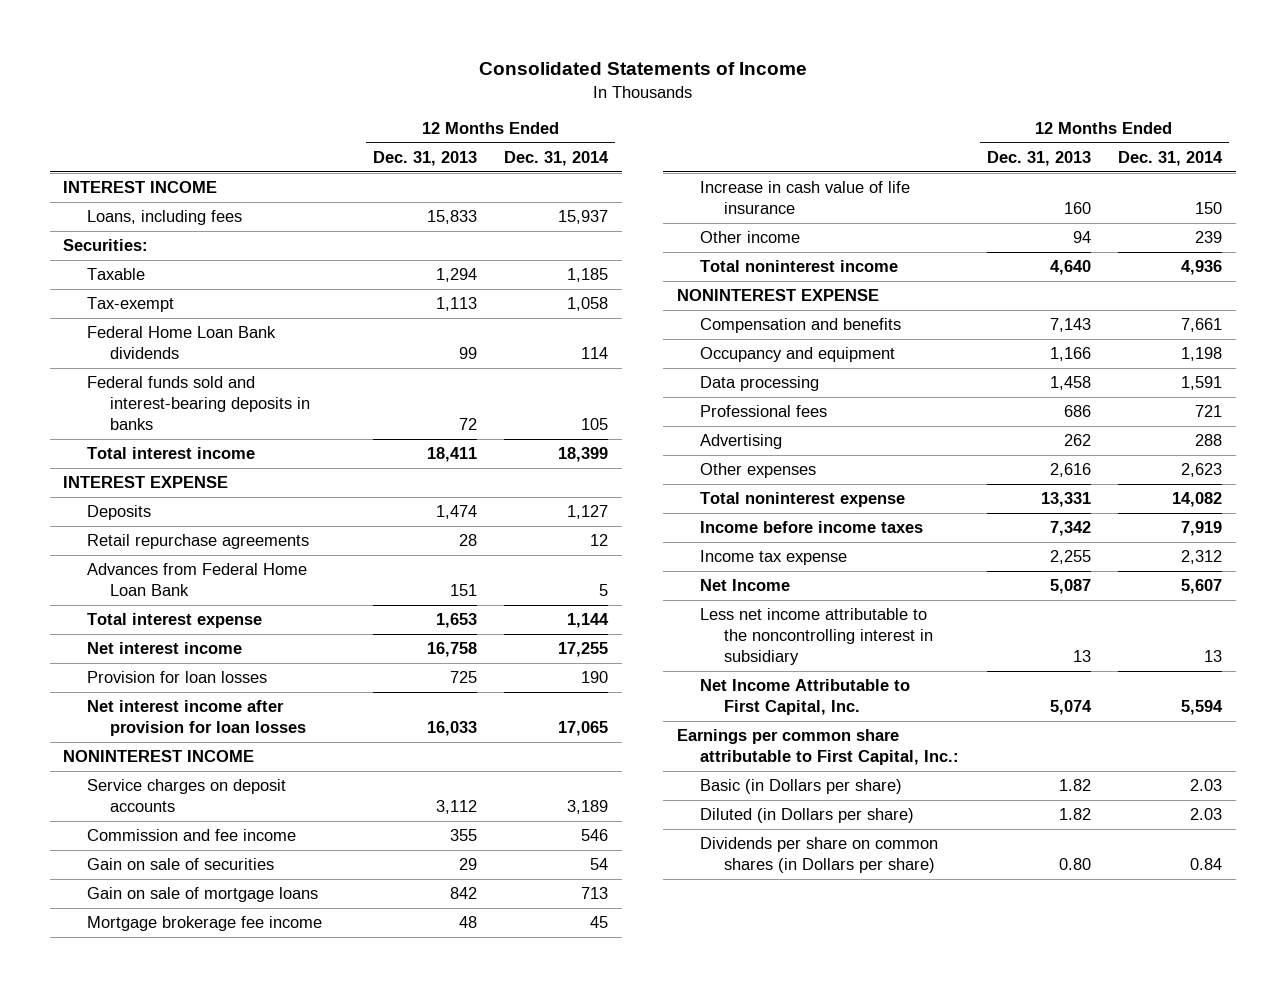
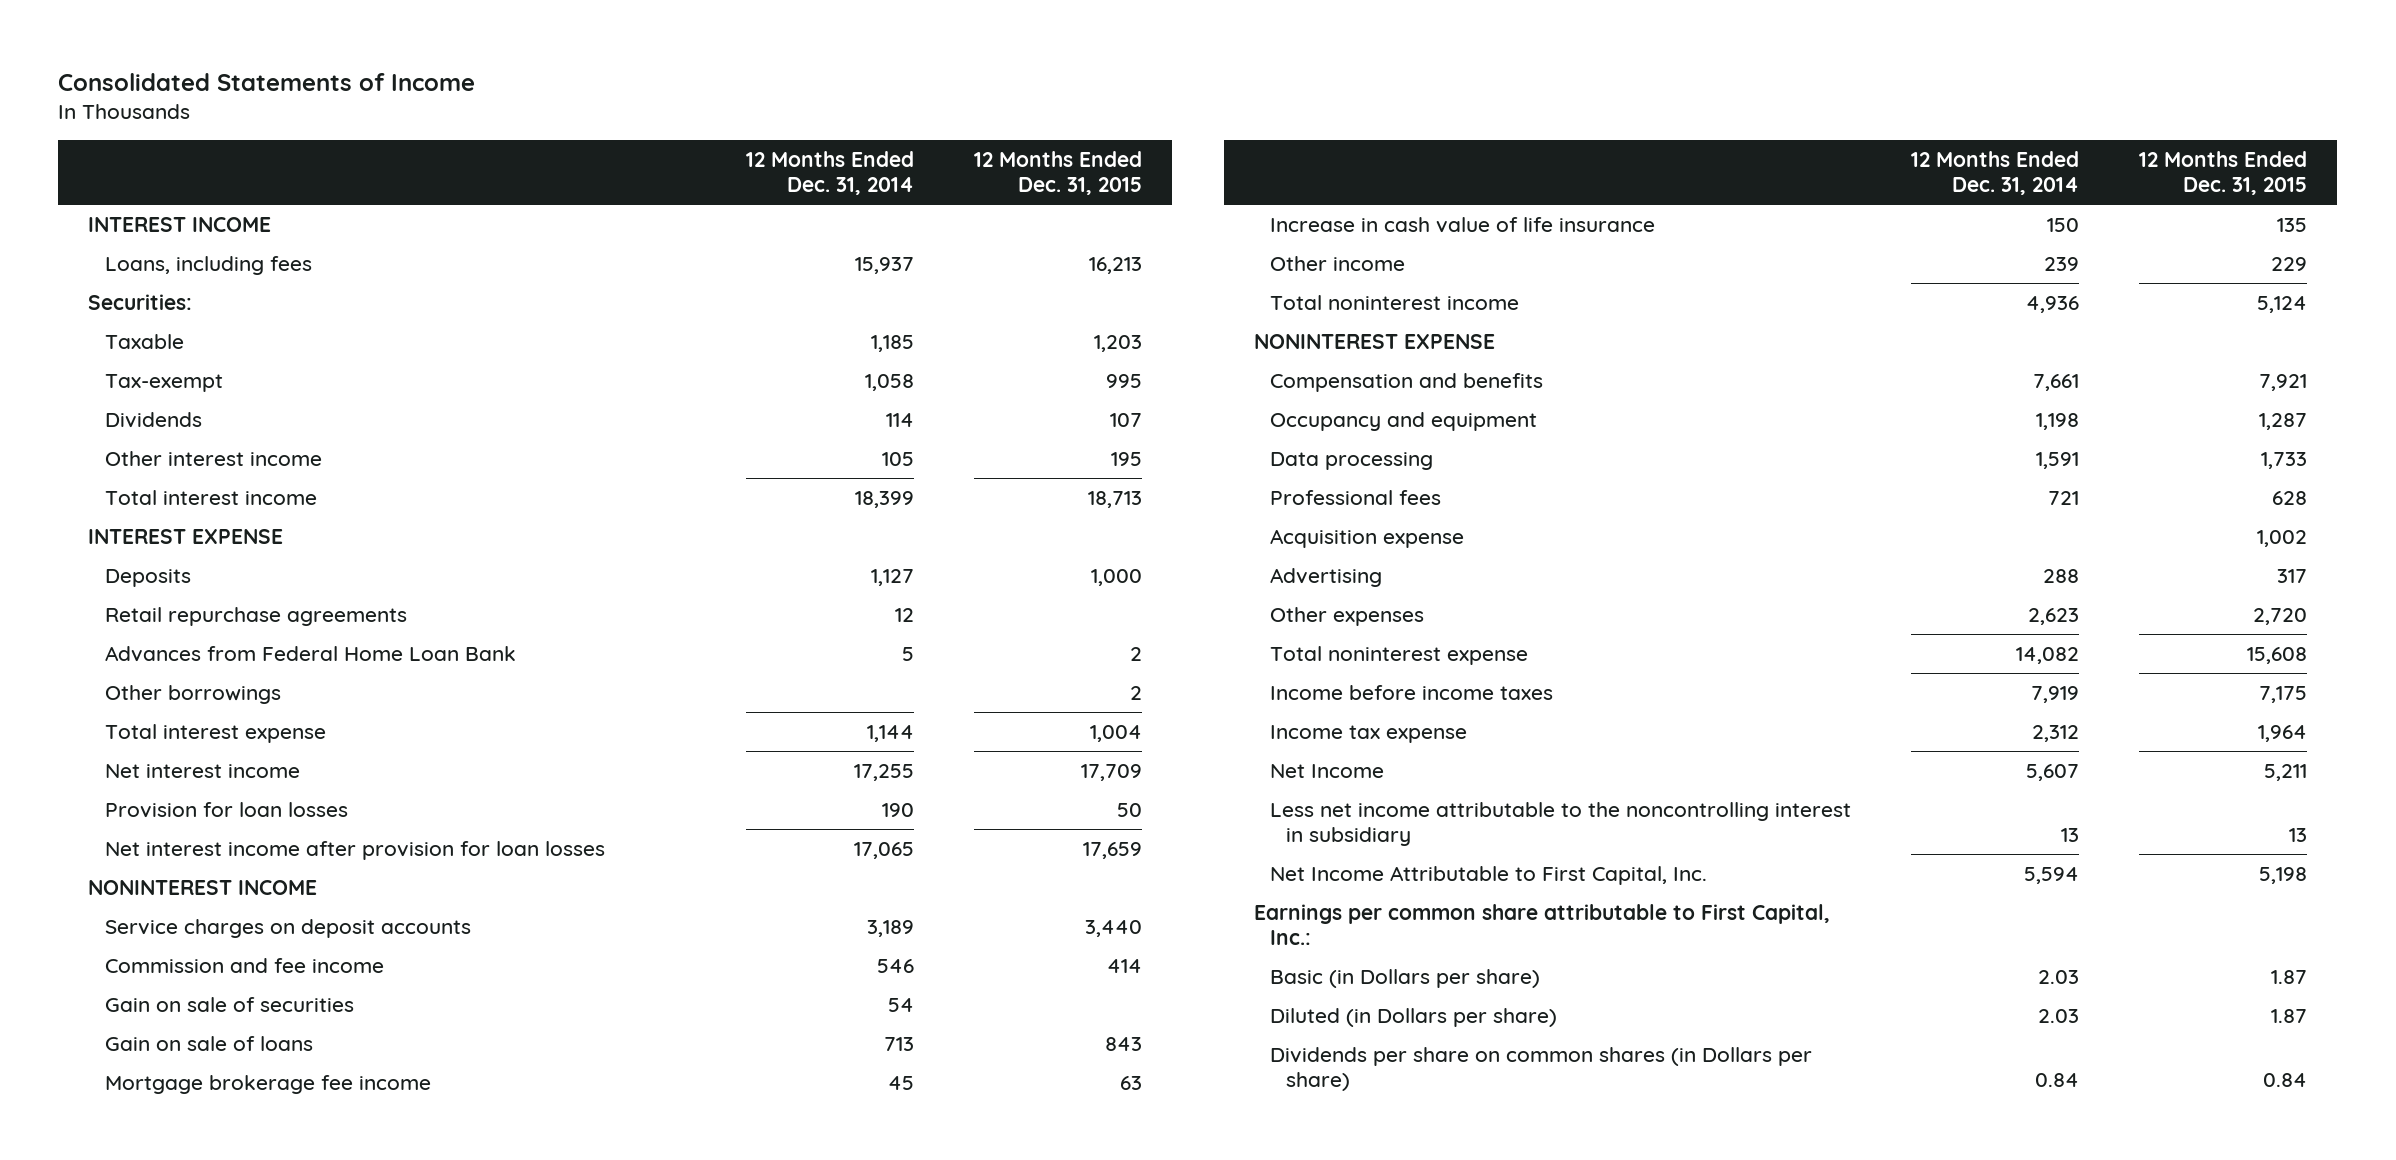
[372,150,477,166] Dec. 31, 2013 -> none
none -> [973,150,1142,196] 12 Months Ended Dec. 31, 2015
[86,326,276,360] Federal Home Loan Bank dividends -> [104,411,202,428] Dividends
[86,376,310,431] Federal funds sold and interest-bearing deposits in banks -> [104,450,322,466] Other interest income
none -> [104,684,281,704] Other borrowings
[86,887,318,903] Gain on sale of mortgage loans -> [104,1035,313,1051] Gain on sale of loans
none -> [1270,528,1465,548] Acquisition expense

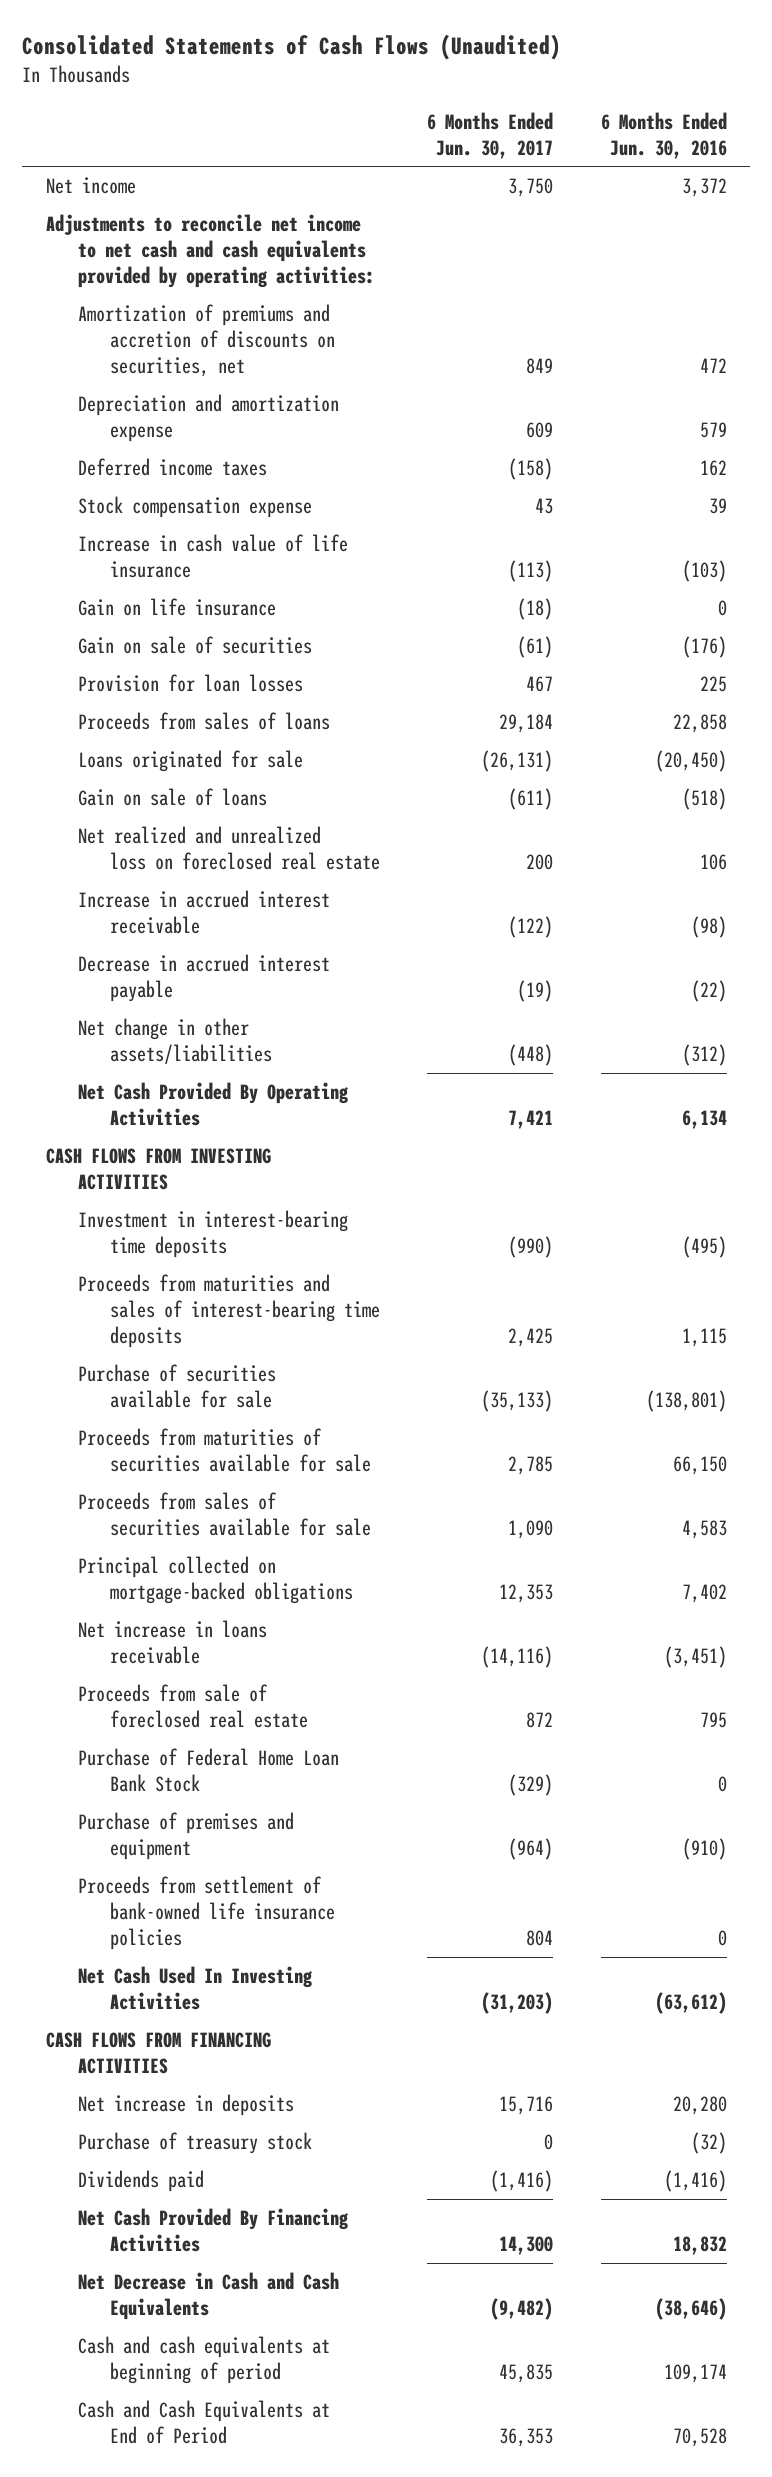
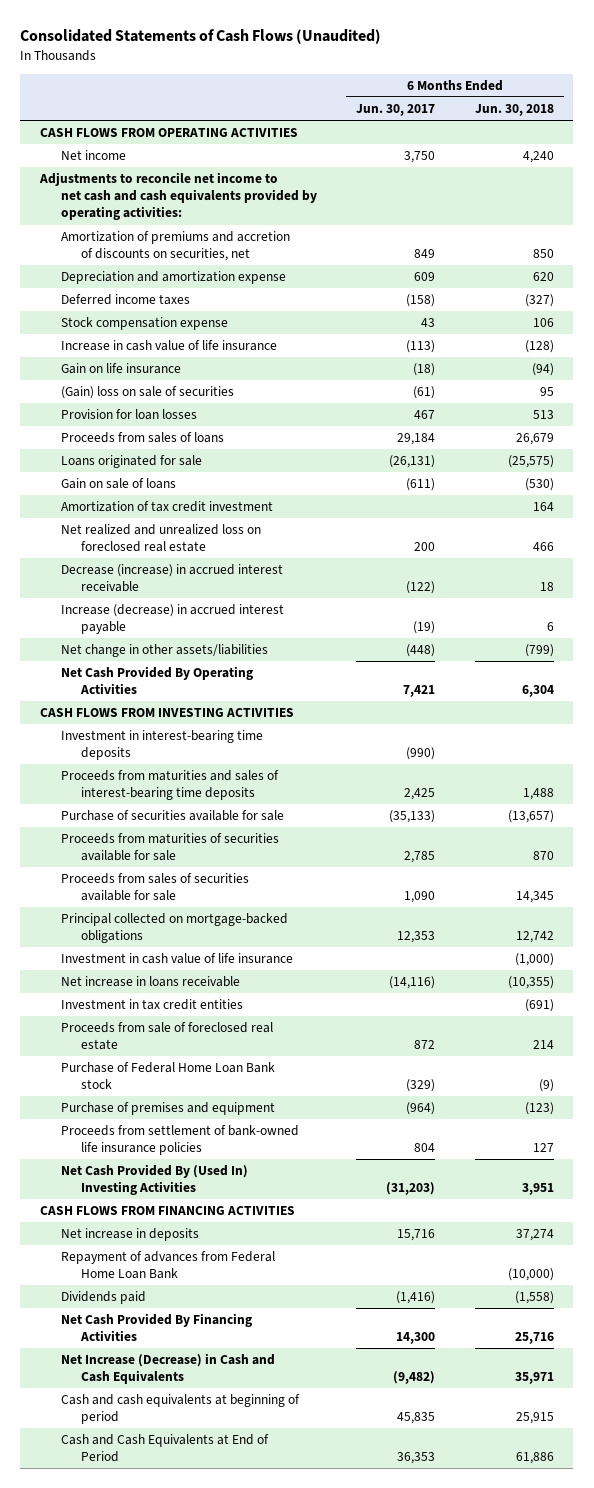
[600,111,727,159] 6 Months Ended Jun. 30, 2016 -> none
none -> [474,104,554,117] Jun. 30, 2018
none -> [39,128,298,138] CASH FLOWS FROM OPERATING ACTIVITIES
[78,636,313,655] Gain on sale of securities -> [60,386,234,400] (Gain) loss on sale of securities
none -> [60,501,273,513] Amortization of tax credit investment
[78,890,331,935] Increase in accrued interest receivable -> [60,564,283,593] Decrease (increase) in accrued interest receivable
[78,954,331,1003] Decrease in accrued interest payable -> [60,604,284,635] Increase (decrease) in accrued interest payable
none -> [60,953,293,965] Investment in cash value of life insurance
none -> [60,999,243,1011] Investment in tax credit entities
[78,1748,340,1793] Purchase of Federal Home Loan Bank Stock -> [60,1062,275,1090] Purchase of Federal Home Loan Bank stock
[78,1966,314,2011] Net Cash Used In Investing Activities -> [60,1164,248,1196] Net Cash Provided By (Used In) Investing Activities
[78,2132,313,2155] Purchase of treasury stock -> none
none -> [60,1251,275,1280] Repayment of advances from Federal Home Loan Bank
[78,2272,340,2321] Net Decrease in Cash and Cash Equivalents -> [60,1353,275,1385] Net Increase (Decrease) in Cash and Cash Equivalents

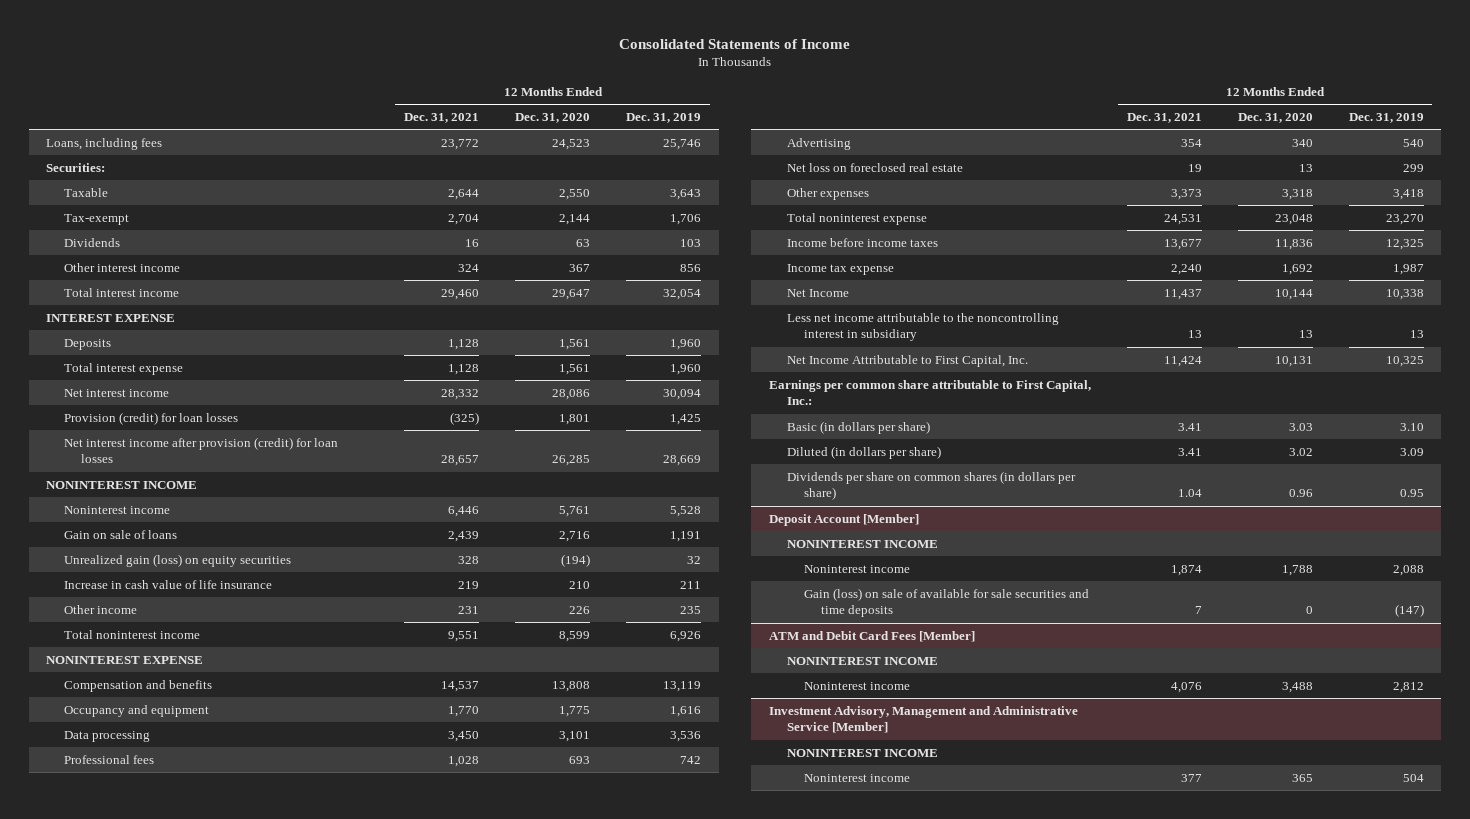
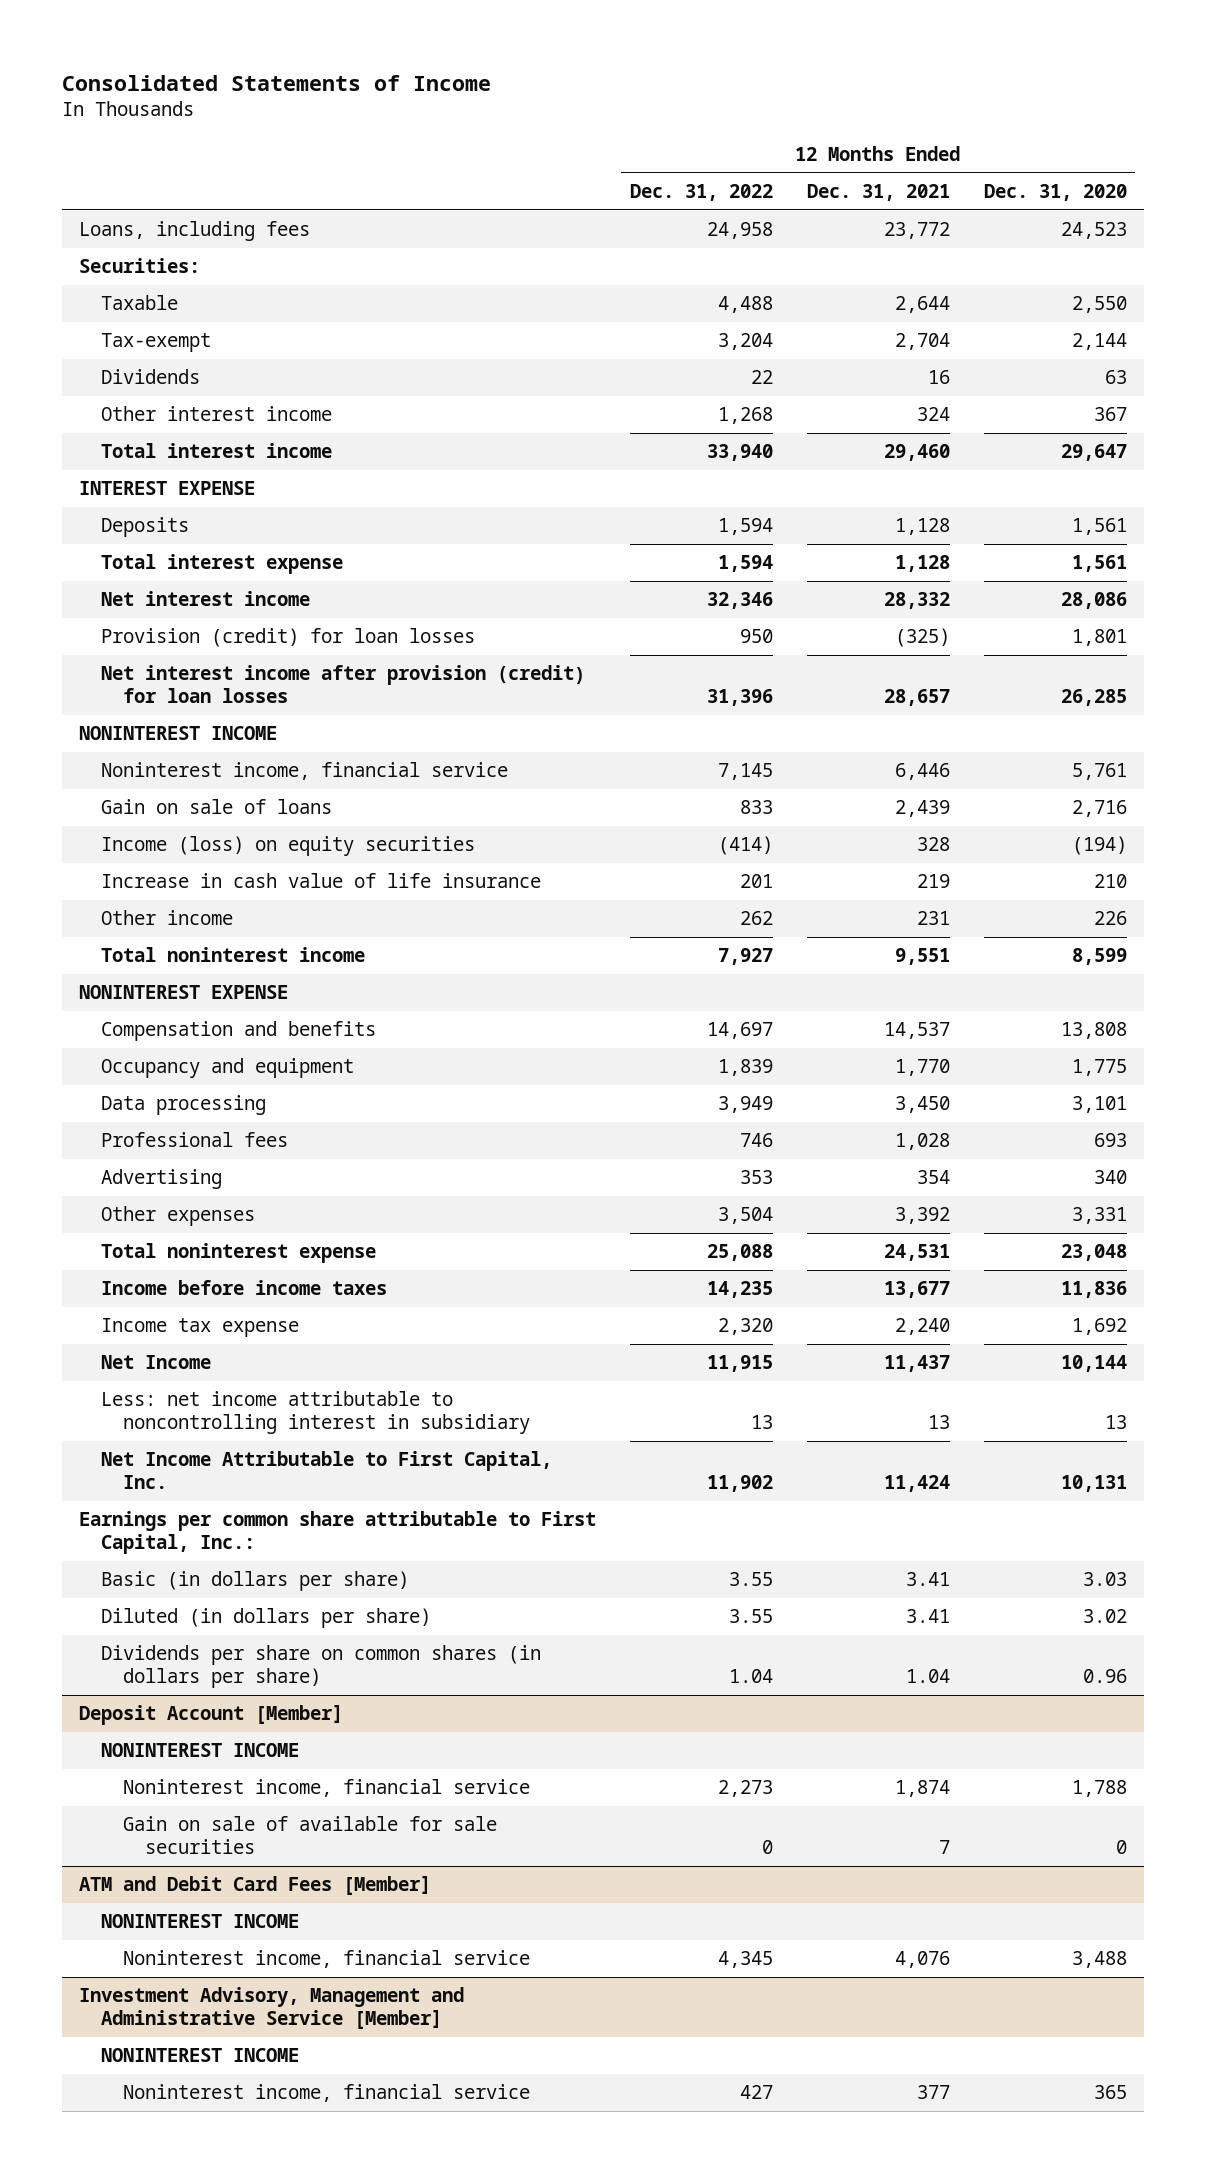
[625,113,701,124] Dec. 31, 2019 -> none
none -> [629,183,773,201] Dec. 31, 2022
[63,505,170,514] Noninterest income -> [100,762,508,781] Noninterest income, financial service
[63,553,291,567] Unrealized gain (loss) on equity securities -> [100,836,475,857] Income (loss) on equity securities
[786,162,963,172] Net loss on foreclosed real estate -> none
[1170,188,1202,200] 3,373 -> [894,1207,950,1225] 3,392
[1281,188,1313,200] 3,318 -> [1071,1207,1127,1225] 3,331
[786,312,1059,342] Less net income attributable to the noncontrolling interest in subsidiary -> [100,1391,531,1435] Less: net income attributable to noncontrolling interest in subsidiary
[803,564,910,573] Noninterest income -> [123,1779,531,1798] Noninterest income, financial service
[803,587,1089,618] Gain (loss) on sale of available for sale securities and time deposits -> [123,1816,498,1855] Gain on sale of available for sale securities
[803,681,910,690] Noninterest income -> [123,1950,531,1969] Noninterest income, financial service
[803,773,910,782] Noninterest income -> [123,2084,531,2103] Noninterest income, financial service

